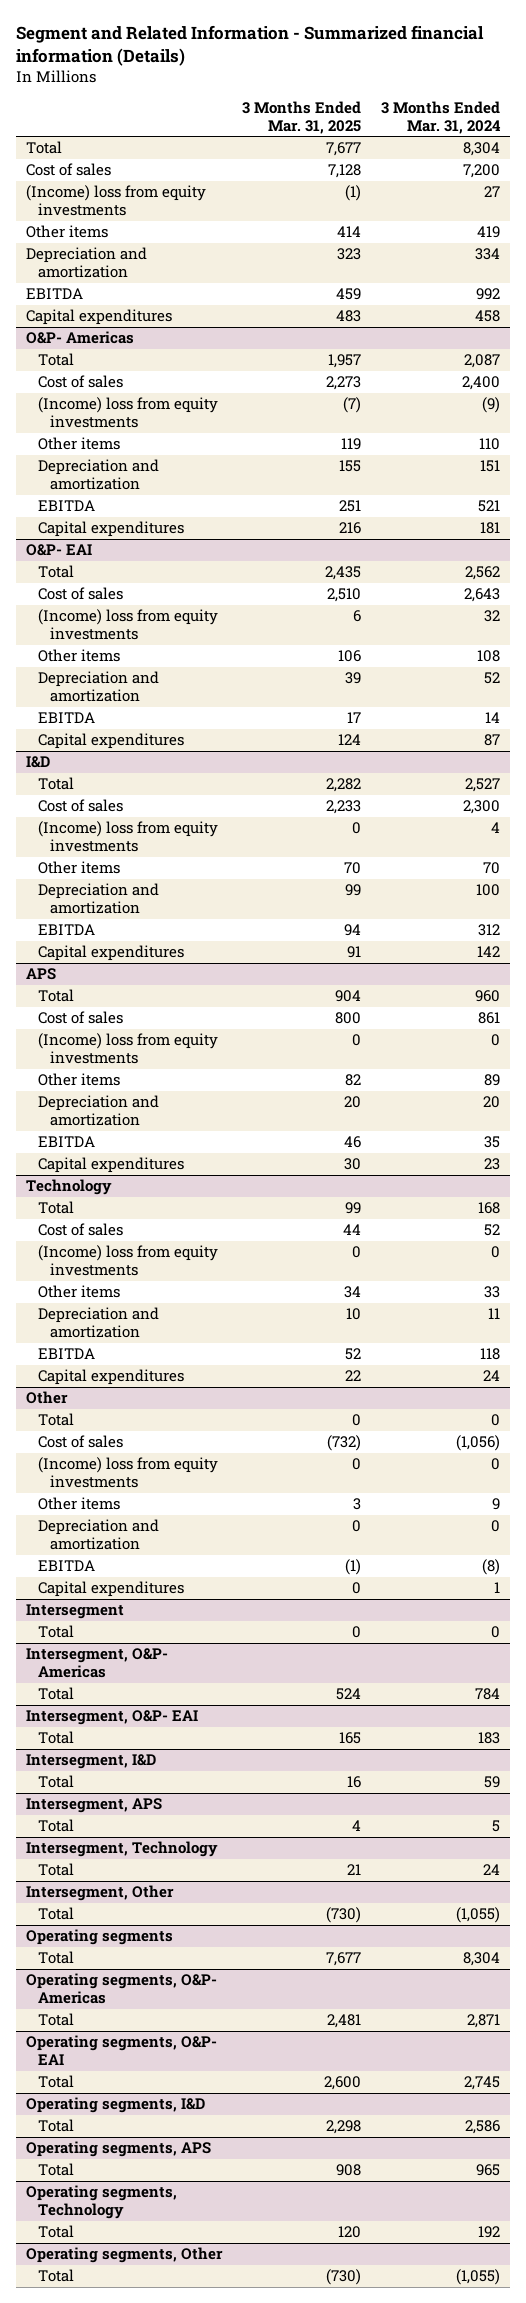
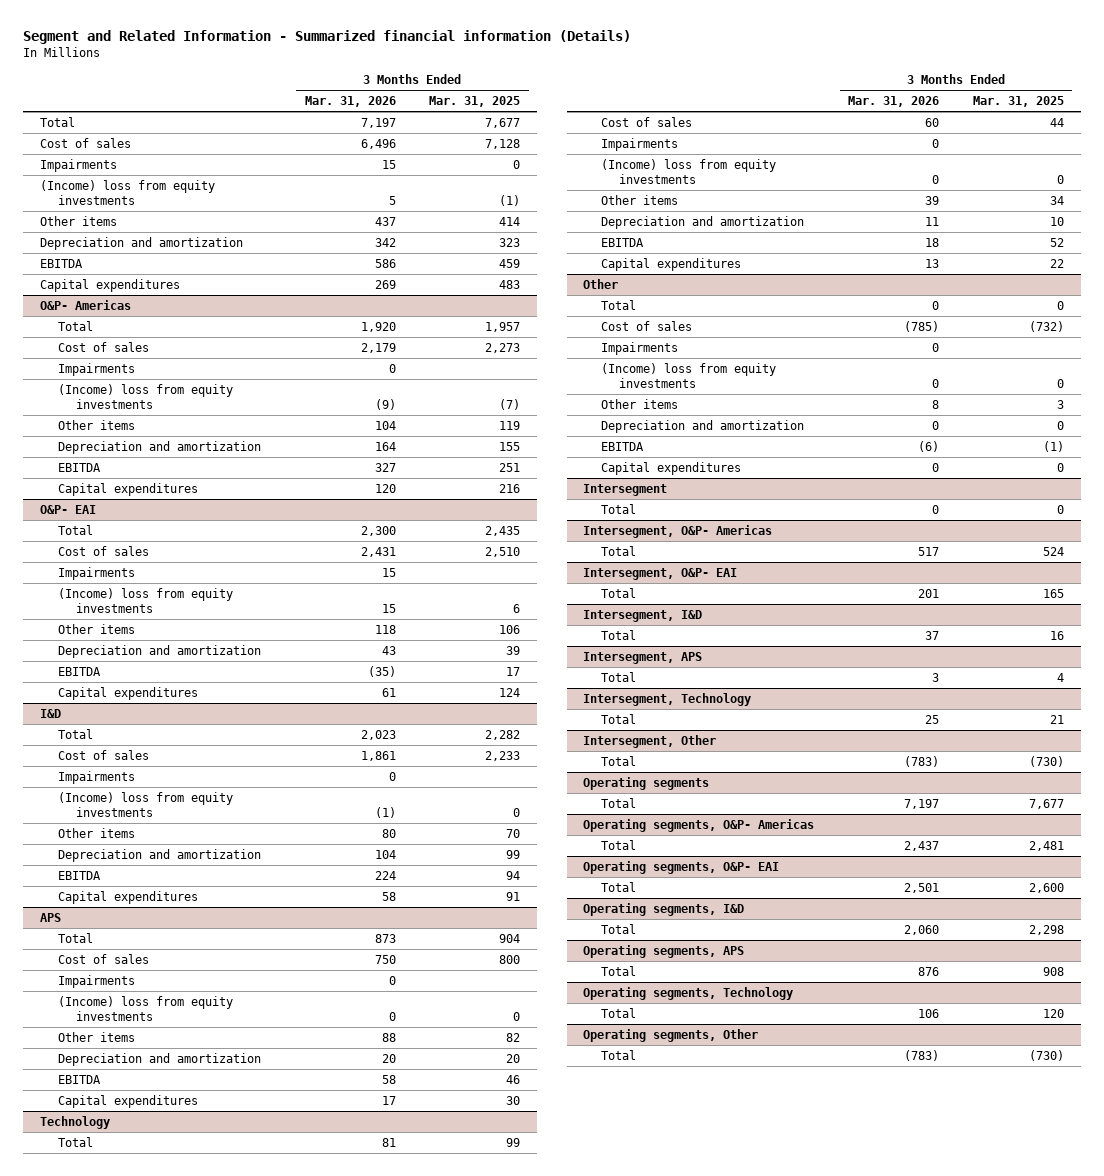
[381,100,502,134] 3 Months Ended Mar. 31, 2024 -> none
none -> [304,96,396,108] Mar. 31, 2026
none -> [39,158,117,172] Impairments
none -> [57,362,135,376] Impairments
none -> [57,566,135,580] Impairments
none -> [57,770,135,784] Impairments
none -> [57,974,135,988] Impairments
none -> [601,137,679,151] Impairments
none -> [601,341,679,355] Impairments

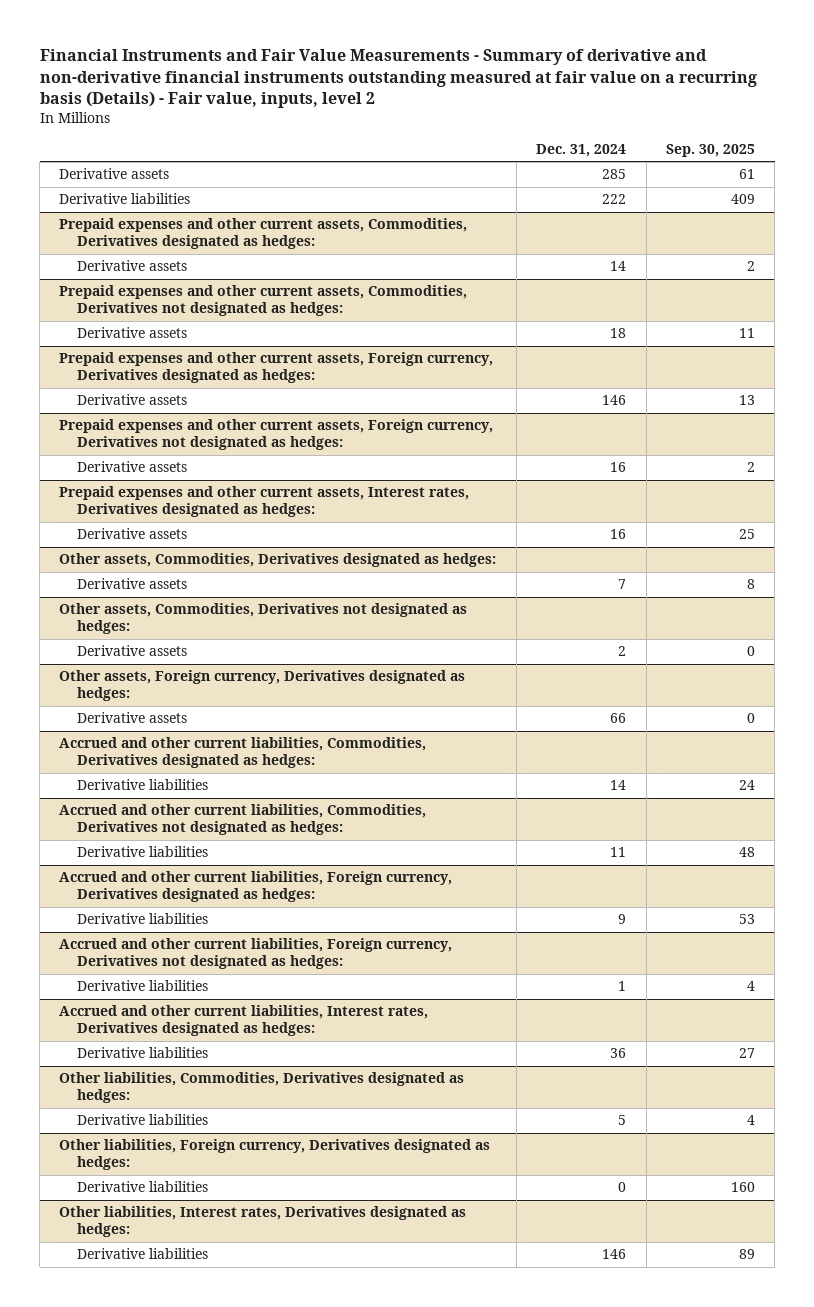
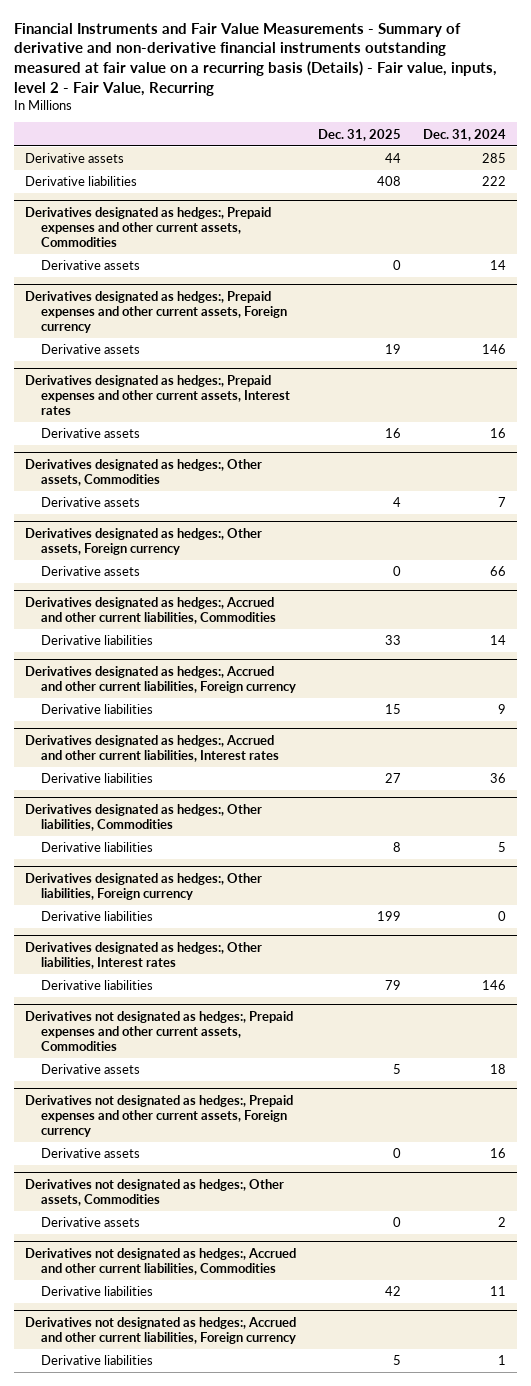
[39,49,757,109] Financial Instruments and Fair Value Measurements - Summary of derivative and non-derivative financial instruments outstanding measured at fair value on a recurring basis (Details) - Fair value, inputs, level 2 -> [13,22,497,96] Financial Instruments and Fair Value Measurements - Summary of derivative and non-derivative financial instruments outstanding measured at fair value on a recurring basis (Details) - Fair value, inputs, level 2 - Fair Value, Recurring
[666,144,756,158] Sep. 30, 2025 -> none
none -> [317,128,401,141] Dec. 31, 2025
[59,218,468,250] Prepaid expenses and other current assets, Commodities, Derivatives designated as hedges: -> [24,206,271,248] Derivatives designated as hedges:, Prepaid expenses and other current assets, Commodities
[59,285,468,317] Prepaid expenses and other current assets, Commodities, Derivatives not designated as hedges: -> none
[77,327,188,339] Derivative assets -> none
[59,352,494,384] Prepaid expenses and other current assets, Foreign currency, Derivatives designated as hedges: -> [24,290,287,334] Derivatives designated as hedges:, Prepaid expenses and other current assets, Foreign currency
[59,419,494,451] Prepaid expenses and other current assets, Foreign currency, Derivatives not designated as hedges: -> none
[77,461,188,473] Derivative assets -> none
[59,486,470,518] Prepaid expenses and other current assets, Interest rates, Derivatives designated as hedges: -> [24,374,290,416] Derivatives designated as hedges:, Prepaid expenses and other current assets, Interest rates
[59,553,497,568] Other assets, Commodities, Derivatives designated as hedges: -> [24,458,262,487] Derivatives designated as hedges:, Other assets, Commodities
[59,603,468,635] Other assets, Commodities, Derivatives not designated as hedges: -> none
[77,645,188,657] Derivative assets -> none
[59,670,466,702] Other assets, Foreign currency, Derivatives designated as hedges: -> [24,527,262,556] Derivatives designated as hedges:, Other assets, Foreign currency
[59,737,427,769] Accrued and other current liabilities, Commodities, Derivatives designated as hedges: -> [24,596,276,625] Derivatives designated as hedges:, Accrued and other current liabilities, Commodities
[59,804,427,836] Accrued and other current liabilities, Commodities, Derivatives not designated as hedges: -> none
[77,846,209,858] Derivative liabilities -> none
[59,871,453,903] Accrued and other current liabilities, Foreign currency, Derivatives designated as hedges: -> [24,665,296,694] Derivatives designated as hedges:, Accrued and other current liabilities, Foreign currency
[59,938,453,970] Accrued and other current liabilities, Foreign currency, Derivatives not designated as hedges: -> none
[77,980,209,992] Derivative liabilities -> none
[59,1005,429,1037] Accrued and other current liabilities, Interest rates, Derivatives designated as hedges: -> [24,734,279,763] Derivatives designated as hedges:, Accrued and other current liabilities, Interest rates
[59,1072,465,1104] Other liabilities, Commodities, Derivatives designated as hedges: -> [24,803,262,832] Derivatives designated as hedges:, Other liabilities, Commodities
[59,1139,491,1171] Other liabilities, Foreign currency, Derivatives designated as hedges: -> [24,872,262,901] Derivatives designated as hedges:, Other liabilities, Foreign currency
[59,1206,467,1238] Other liabilities, Interest rates, Derivatives designated as hedges: -> [24,941,262,970] Derivatives designated as hedges:, Other liabilities, Interest rates
none -> [24,1010,293,1052] Derivatives not designated as hedges:, Prepaid expenses and other current assets, Commodities
none -> [40,1064,140,1075] Derivative assets
none -> [24,1094,293,1138] Derivatives not designated as hedges:, Prepaid expenses and other current assets, Foreign currency
none -> [40,1148,140,1159] Derivative assets
none -> [24,1178,284,1207] Derivatives not designated as hedges:, Other assets, Commodities
none -> [40,1217,140,1228] Derivative assets
none -> [24,1247,296,1276] Derivatives not designated as hedges:, Accrued and other current liabilities, Commodities
none -> [40,1286,153,1297] Derivative liabilities
none -> [24,1316,296,1345] Derivatives not designated as hedges:, Accrued and other current liabilities, Foreign currency
none -> [40,1355,153,1366] Derivative liabilities

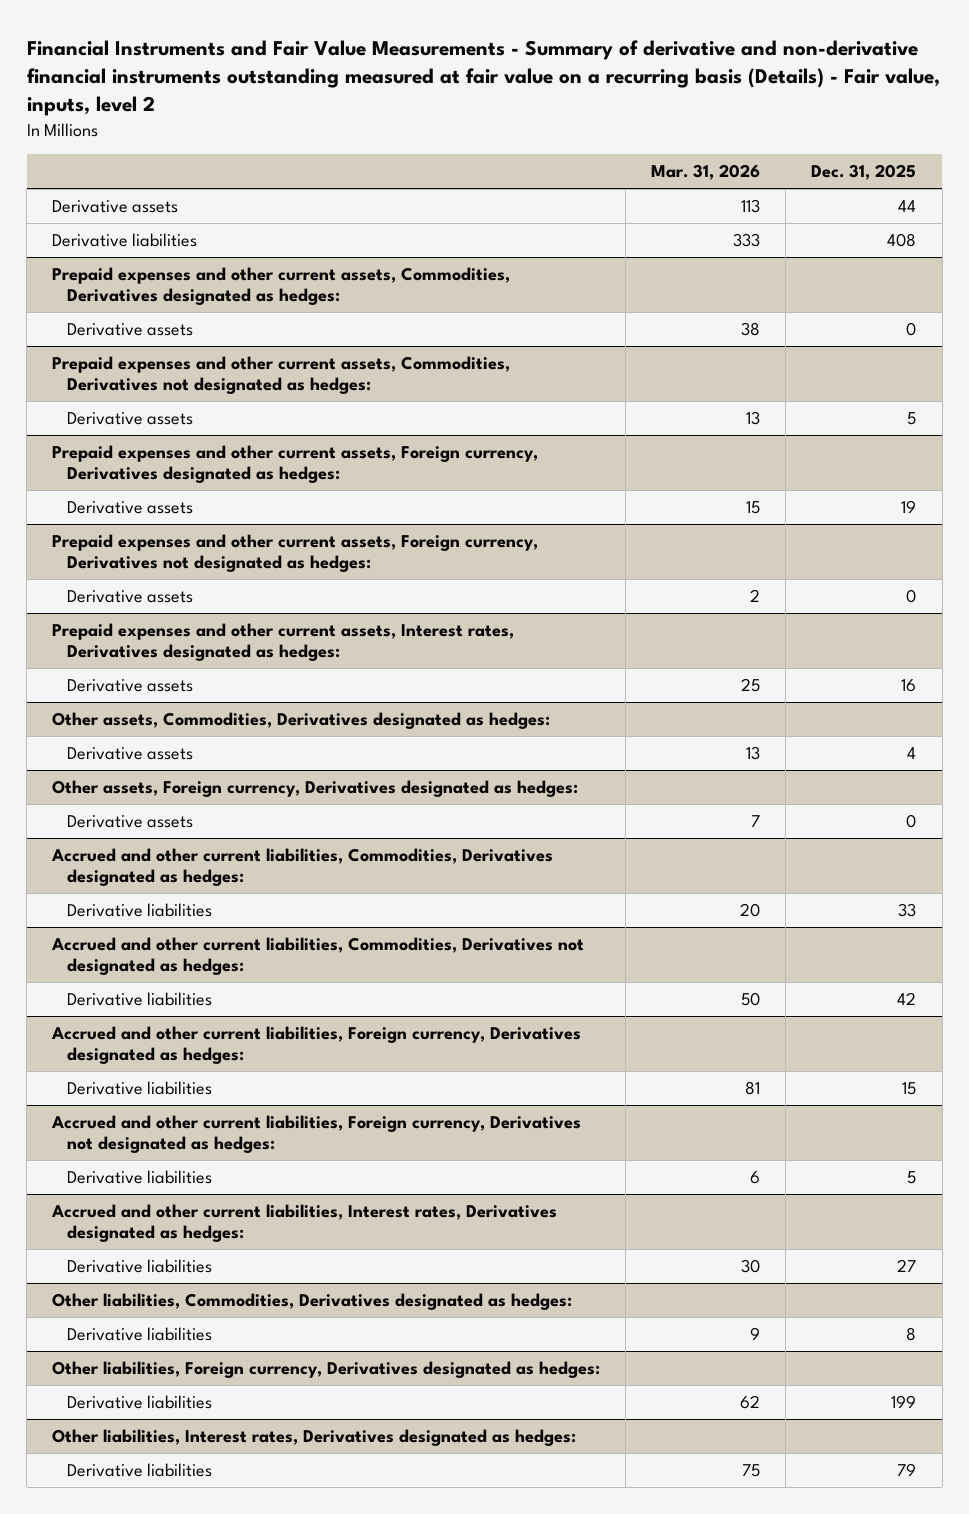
[13,22,497,96] Financial Instruments and Fair Value Measurements - Summary of derivative and non-derivative financial instruments outstanding measured at fair value on a recurring basis (Details) - Fair value, inputs, level 2 - Fair Value, Recurring -> [26,39,940,117] Financial Instruments and Fair Value Measurements - Summary of derivative and non-derivative financial instruments outstanding measured at fair value on a recurring basis (Details) - Fair value, inputs, level 2
[422,128,506,141] Dec. 31, 2024 -> none
none -> [651,163,761,180] Mar. 31, 2026
[24,206,271,248] Derivatives designated as hedges:, Prepaid expenses and other current assets, Commodities -> [52,267,511,306] Prepaid expenses and other current assets, Commodities, Derivatives designated as hedges:
none -> [52,356,511,395] Prepaid expenses and other current assets, Commodities, Derivatives not designated as hedges:
none -> [67,412,194,426] Derivative assets
[24,290,287,334] Derivatives designated as hedges:, Prepaid expenses and other current assets, Foreign currency -> [52,445,539,484] Prepaid expenses and other current assets, Foreign currency, Derivatives designated as hedges:
none -> [52,534,539,573] Prepaid expenses and other current assets, Foreign currency, Derivatives not designated as hedges:
none -> [67,590,194,604] Derivative assets
[24,374,290,416] Derivatives designated as hedges:, Prepaid expenses and other current assets, Interest rates -> [52,623,515,662] Prepaid expenses and other current assets, Interest rates, Derivatives designated as hedges:
[24,458,262,487] Derivatives designated as hedges:, Other assets, Commodities -> [52,712,551,730] Other assets, Commodities, Derivatives designated as hedges:
[24,527,262,556] Derivatives designated as hedges:, Other assets, Foreign currency -> [52,780,579,798] Other assets, Foreign currency, Derivatives designated as hedges:
[24,596,276,625] Derivatives designated as hedges:, Accrued and other current liabilities, Commodities -> [51,848,554,887] Accrued and other current liabilities, Commodities, Derivatives designated as hedges:
none -> [51,937,585,976] Accrued and other current liabilities, Commodities, Derivatives not designated as hedges:
none -> [67,992,213,1007] Derivative liabilities
[24,665,296,694] Derivatives designated as hedges:, Accrued and other current liabilities, Foreign currency -> [51,1026,582,1065] Accrued and other current liabilities, Foreign currency, Derivatives designated as hedges:
none -> [51,1115,582,1154] Accrued and other current liabilities, Foreign currency, Derivatives not designated as hedges:
none -> [67,1170,213,1185] Derivative liabilities
[24,734,279,763] Derivatives designated as hedges:, Accrued and other current liabilities, Interest rates -> [51,1204,558,1243] Accrued and other current liabilities, Interest rates, Derivatives designated as hedges:
[24,803,262,832] Derivatives designated as hedges:, Other liabilities, Commodities -> [52,1293,573,1311] Other liabilities, Commodities, Derivatives designated as hedges:
[24,872,262,901] Derivatives designated as hedges:, Other liabilities, Foreign currency -> [52,1361,601,1379] Other liabilities, Foreign currency, Derivatives designated as hedges:
[24,941,262,970] Derivatives designated as hedges:, Other liabilities, Interest rates -> [52,1429,577,1447] Other liabilities, Interest rates, Derivatives designated as hedges:
[24,1010,293,1052] Derivatives not designated as hedges:, Prepaid expenses and other current assets, Commodities -> none
[40,1064,140,1075] Derivative assets -> none
[24,1094,293,1138] Derivatives not designated as hedges:, Prepaid expenses and other current assets, Foreign currency -> none
[40,1148,140,1159] Derivative assets -> none
[24,1178,284,1207] Derivatives not designated as hedges:, Other assets, Commodities -> none
[40,1217,140,1228] Derivative assets -> none
[24,1247,296,1276] Derivatives not designated as hedges:, Accrued and other current liabilities, Commodities -> none
[40,1286,153,1297] Derivative liabilities -> none
[24,1316,296,1345] Derivatives not designated as hedges:, Accrued and other current liabilities, Foreign currency -> none
[40,1355,153,1366] Derivative liabilities -> none

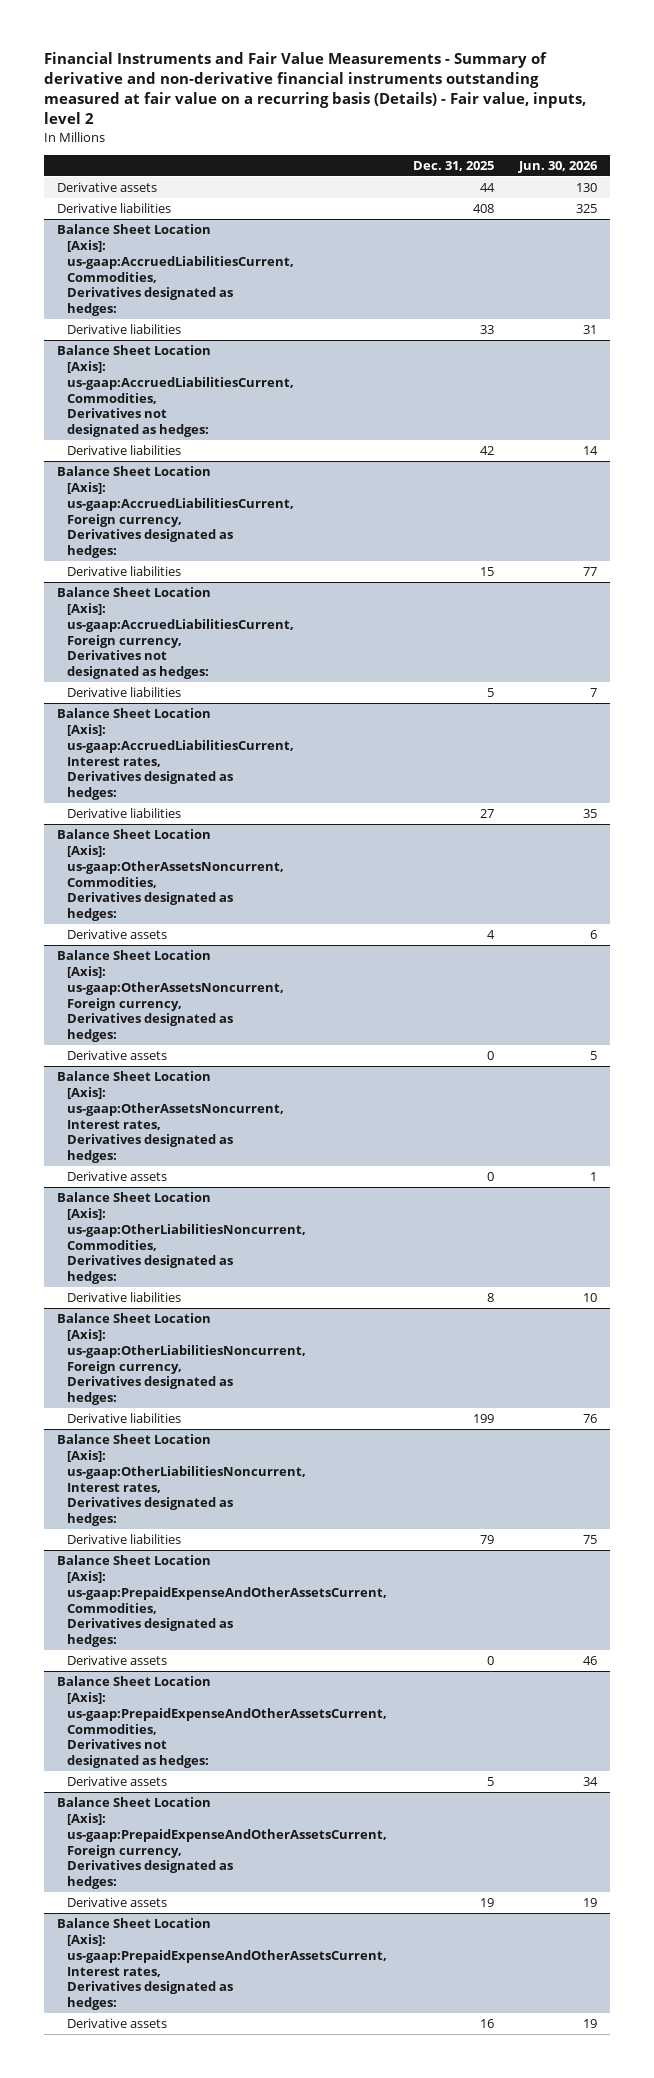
[651,163,761,180] Mar. 31, 2026 -> none
none -> [518,160,599,173] Jun. 30, 2026
[52,267,511,306] Prepaid expenses and other current assets, Commodities, Derivatives designated as hedges: -> none
[67,323,194,337] Derivative assets -> none
[52,356,511,395] Prepaid expenses and other current assets, Commodities, Derivatives not designated as hedges: -> none
[67,412,194,426] Derivative assets -> none
[52,445,539,484] Prepaid expenses and other current assets, Foreign currency, Derivatives designated as hedges: -> none
[67,501,194,515] Derivative assets -> none
[52,534,539,573] Prepaid expenses and other current assets, Foreign currency, Derivatives not designated as hedges: -> none
[67,590,194,604] Derivative assets -> none
[52,623,515,662] Prepaid expenses and other current assets, Interest rates, Derivatives designated as hedges: -> none
[67,679,194,693] Derivative assets -> none
[52,712,551,730] Other assets, Commodities, Derivatives designated as hedges: -> none
[67,747,194,761] Derivative assets -> none
[52,780,579,798] Other assets, Foreign currency, Derivatives designated as hedges: -> none
[67,815,194,829] Derivative assets -> none
[51,848,554,887] Accrued and other current liabilities, Commodities, Derivatives designated as hedges: -> none
none -> [56,224,295,317] Balance Sheet Location [Axis]: us-gaap:AccruedLiabilitiesCurrent, Commodities, Derivatives designated as hedges:
[51,937,585,976] Accrued and other current liabilities, Commodities, Derivatives not designated as hedges: -> none
none -> [56,345,295,438] Balance Sheet Location [Axis]: us-gaap:AccruedLiabilitiesCurrent, Commodities, Derivatives not designated as hedges:
[51,1026,582,1065] Accrued and other current liabilities, Foreign currency, Derivatives designated as hedges: -> none
none -> [56,466,295,559] Balance Sheet Location [Axis]: us-gaap:AccruedLiabilitiesCurrent, Foreign currency, Derivatives designated as hedges:
[51,1115,582,1154] Accrued and other current liabilities, Foreign currency, Derivatives not designated as hedges: -> none
none -> [56,587,295,680] Balance Sheet Location [Axis]: us-gaap:AccruedLiabilitiesCurrent, Foreign currency, Derivatives not designated as hedges:
[51,1204,558,1243] Accrued and other current liabilities, Interest rates, Derivatives designated as hedges: -> none
none -> [56,708,295,801] Balance Sheet Location [Axis]: us-gaap:AccruedLiabilitiesCurrent, Interest rates, Derivatives designated as hedges:
[52,1293,573,1311] Other liabilities, Commodities, Derivatives designated as hedges: -> none
none -> [56,829,285,922] Balance Sheet Location [Axis]: us-gaap:OtherAssetsNoncurrent, Commodities, Derivatives designated as hedges:
none -> [67,929,168,940] Derivative assets
none -> [56,950,285,1043] Balance Sheet Location [Axis]: us-gaap:OtherAssetsNoncurrent, Foreign currency, Derivatives designated as hedges:
none -> [67,1050,168,1061] Derivative assets
none -> [56,1071,285,1164] Balance Sheet Location [Axis]: us-gaap:OtherAssetsNoncurrent, Interest rates, Derivatives designated as hedges:
none -> [67,1171,168,1182] Derivative assets
none -> [56,1192,307,1285] Balance Sheet Location [Axis]: us-gaap:OtherLiabilitiesNoncurrent, Commodities, Derivatives designated as hedges:
[52,1361,601,1379] Other liabilities, Foreign currency, Derivatives designated as hedges: -> none
none -> [56,1313,307,1406] Balance Sheet Location [Axis]: us-gaap:OtherLiabilitiesNoncurrent, Foreign currency, Derivatives designated as hedges:
[52,1429,577,1447] Other liabilities, Interest rates, Derivatives designated as hedges: -> none
none -> [56,1434,307,1527] Balance Sheet Location [Axis]: us-gaap:OtherLiabilitiesNoncurrent, Interest rates, Derivatives designated as hedges:
none -> [56,1555,388,1648] Balance Sheet Location [Axis]: us-gaap:PrepaidExpenseAndOtherAssetsCurrent, Commodities, Derivatives designated as hedges:
none -> [67,1655,168,1666] Derivative assets
none -> [56,1676,388,1769] Balance Sheet Location [Axis]: us-gaap:PrepaidExpenseAndOtherAssetsCurrent, Commodities, Derivatives not designated as hedges:
none -> [67,1776,168,1787] Derivative assets
none -> [56,1797,388,1890] Balance Sheet Location [Axis]: us-gaap:PrepaidExpenseAndOtherAssetsCurrent, Foreign currency, Derivatives designated as hedges:
none -> [67,1897,168,1908] Derivative assets
none -> [56,1918,388,2011] Balance Sheet Location [Axis]: us-gaap:PrepaidExpenseAndOtherAssetsCurrent, Interest rates, Derivatives designated as hedges:
none -> [67,2018,168,2029] Derivative assets

